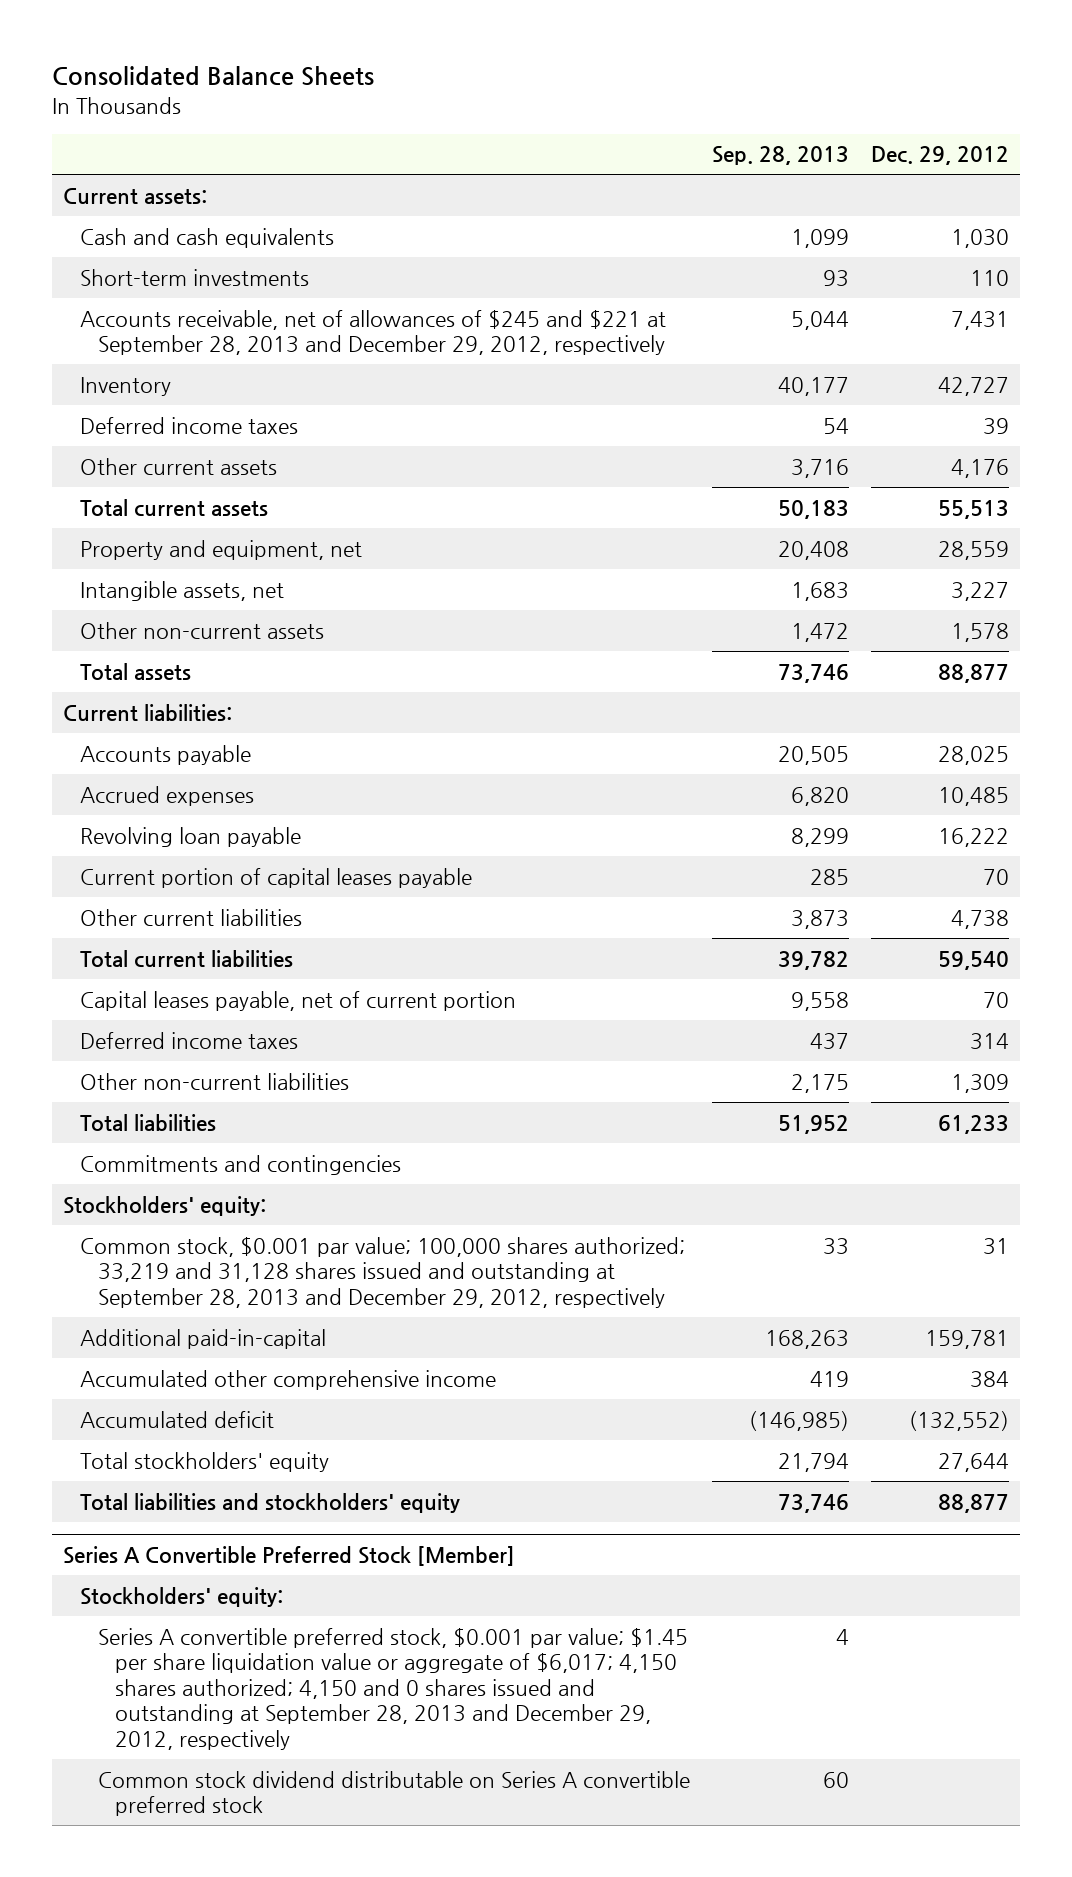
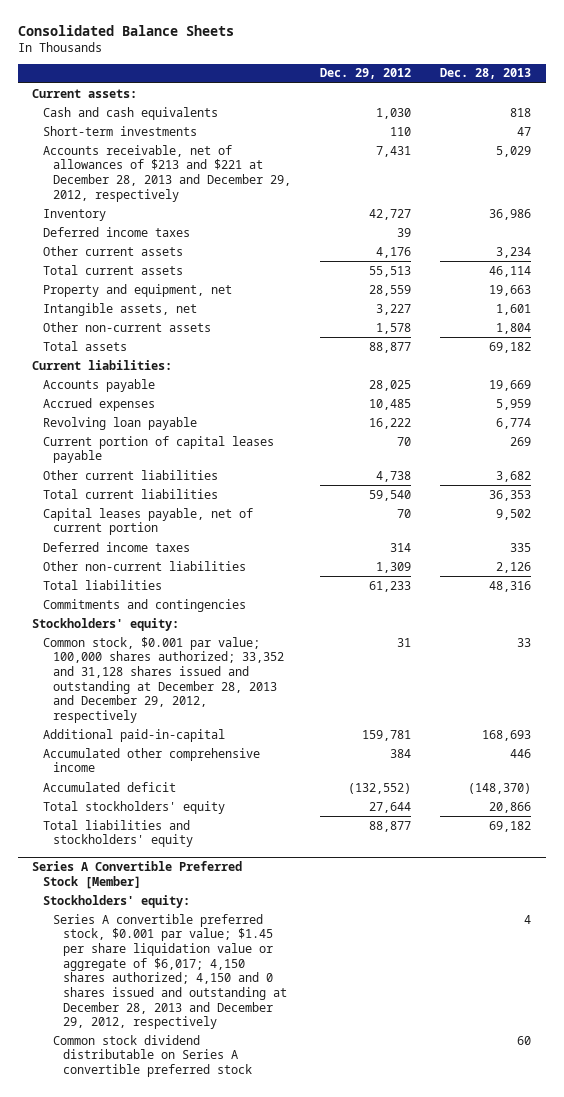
[712,146,850,166] Sep. 28, 2013 -> none
none -> [440,68,532,80] Dec. 28, 2013
[80,309,667,356] Accounts receivable, net of allowances of $245 and $221 at September 28, 2013 and December 29, 2012, respectively -> [42,144,292,202] Accounts receivable, net of allowances of $213 and $221 at December 28, 2013 and December 29, 2012, respectively
[80,1236,686,1308] Common stock, $0.001 par value; 100,000 shares authorized; 33,219 and 31,128 shares issued and outstanding at September 28, 2013 and December 29, 2012, respectively -> [42,636,285,723] Common stock, $0.001 par value; 100,000 shares authorized; 33,352 and 31,128 shares issued and outstanding at December 28, 2013 and December 29, 2012, respectively
[97,1627,688,1750] Series A convertible preferred stock, $0.001 par value; $1.45 per share liquidation value or aggregate of $6,017; 4,150 shares authorized; 4,150 and 0 shares issued and outstanding at September 28, 2013 and December 29, 2012, respectively -> [53,913,288,1030] Series A convertible preferred stock, $0.001 par value; $1.45 per share liquidation value or aggregate of $6,017; 4,150 shares authorized; 4,150 and 0 shares issued and outstanding at December 28, 2013 and December 29, 2012, respectively

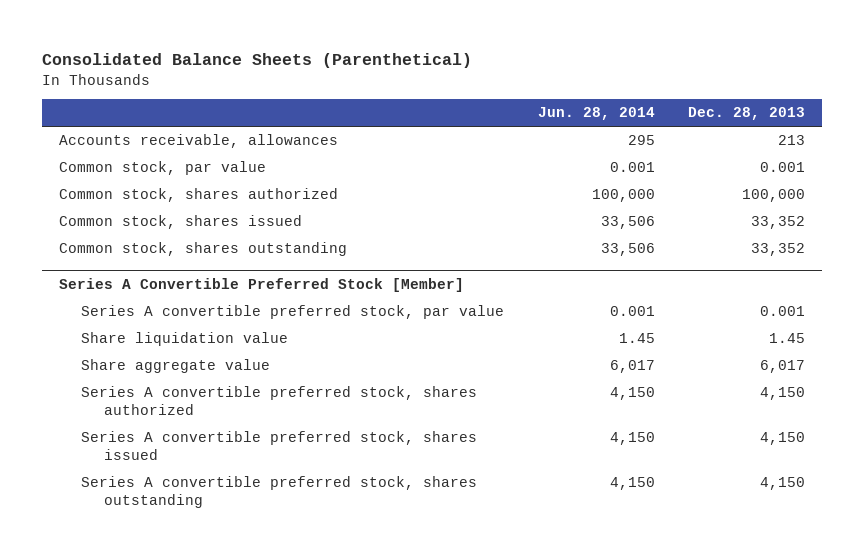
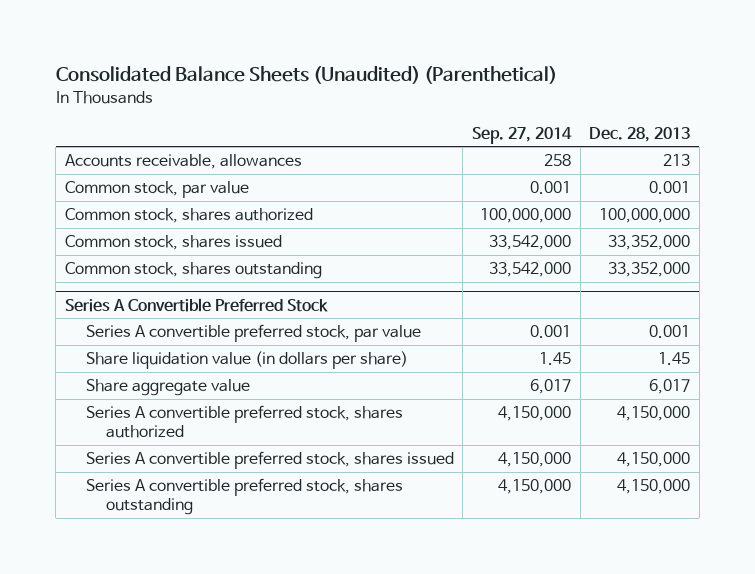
[42,52,473,68] Consolidated Balance Sheets (Parenthetical) -> [55,66,557,85] Consolidated Balance Sheets (Unaudited) (Parenthetical)
[537,107,655,121] Jun. 28, 2014 -> none
none -> [471,126,572,144] Sep. 27, 2014
[742,189,806,203] 100,000 -> [599,208,691,224] 100,000,000
[751,216,806,230] 33,352 -> [608,235,691,251] 33,352,000
[751,243,806,257] 33,352 -> [608,262,691,278] 33,352,000
[59,278,465,293] Series A Convertible Preferred Stock [Member] -> [65,297,329,312] Series A Convertible Preferred Stock
[81,332,289,347] Share liquidation value -> [85,351,408,370] Share liquidation value (in dollars per share)
[760,387,806,401] 4,150 -> [617,406,691,422] 4,150,000
[760,432,806,446] 4,150 -> [617,452,691,468] 4,150,000
[760,477,806,491] 4,150 -> [617,479,691,495] 4,150,000

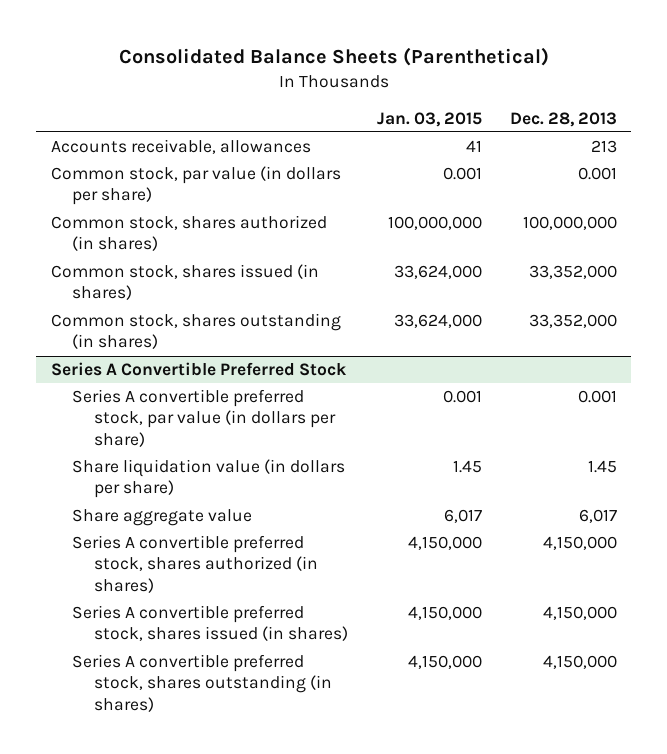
[55,66,557,85] Consolidated Balance Sheets (Unaudited) (Parenthetical) -> [118,47,549,67] Consolidated Balance Sheets (Parenthetical)
[471,126,572,144] Sep. 27, 2014 -> none
none -> [376,111,482,127] Jan. 03, 2015
[65,181,250,199] Common stock, par value -> [50,166,341,206] Common stock, par value (in dollars per share)
[65,208,314,224] Common stock, shares authorized -> [50,215,327,252] Common stock, shares authorized (in shares)
[65,235,283,251] Common stock, shares issued -> [50,264,319,301] Common stock, shares issued (in shares)
[65,262,323,280] Common stock, shares outstanding -> [50,313,341,350] Common stock, shares outstanding (in shares)
[85,324,421,343] Series A convertible preferred stock, par value -> [72,389,337,447] Series A convertible preferred stock, par value (in dollars per share)
[85,405,403,439] Series A convertible preferred stock, shares authorized -> [72,535,319,593] Series A convertible preferred stock, shares authorized (in shares)
[85,451,454,470] Series A convertible preferred stock, shares issued -> [72,605,349,642] Series A convertible preferred stock, shares issued (in shares)
[85,478,403,516] Series A convertible preferred stock, shares outstanding -> [72,654,333,712] Series A convertible preferred stock, shares outstanding (in shares)

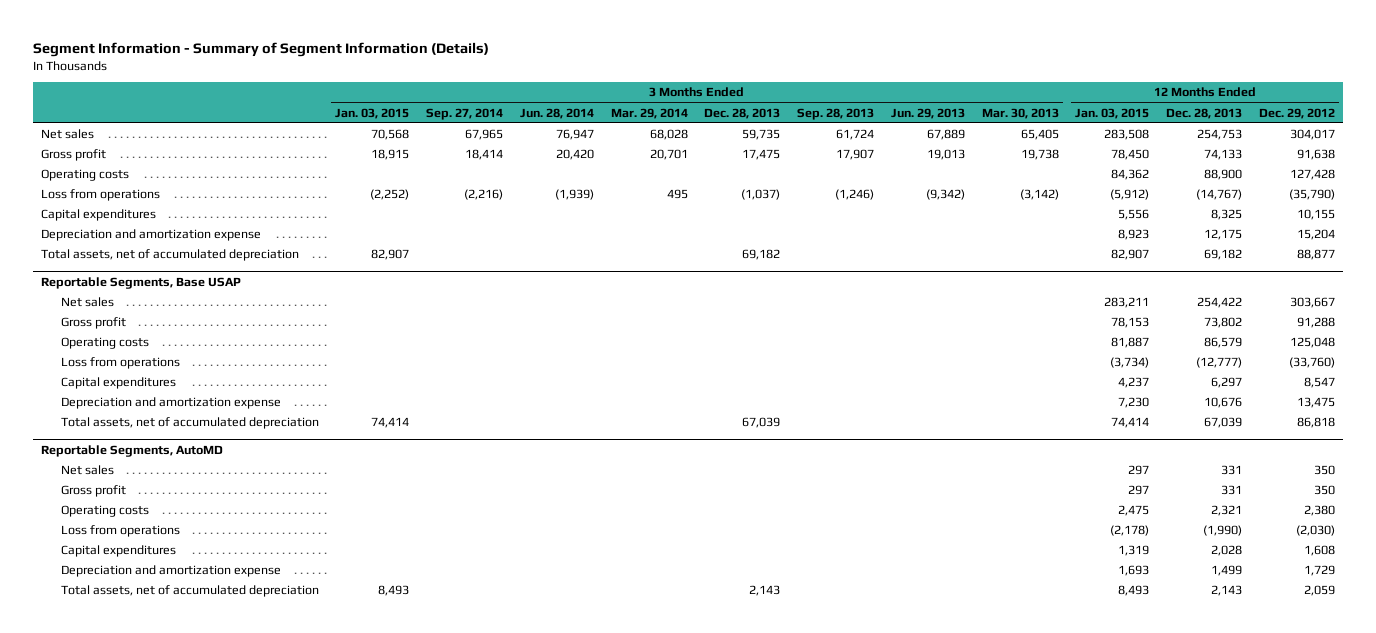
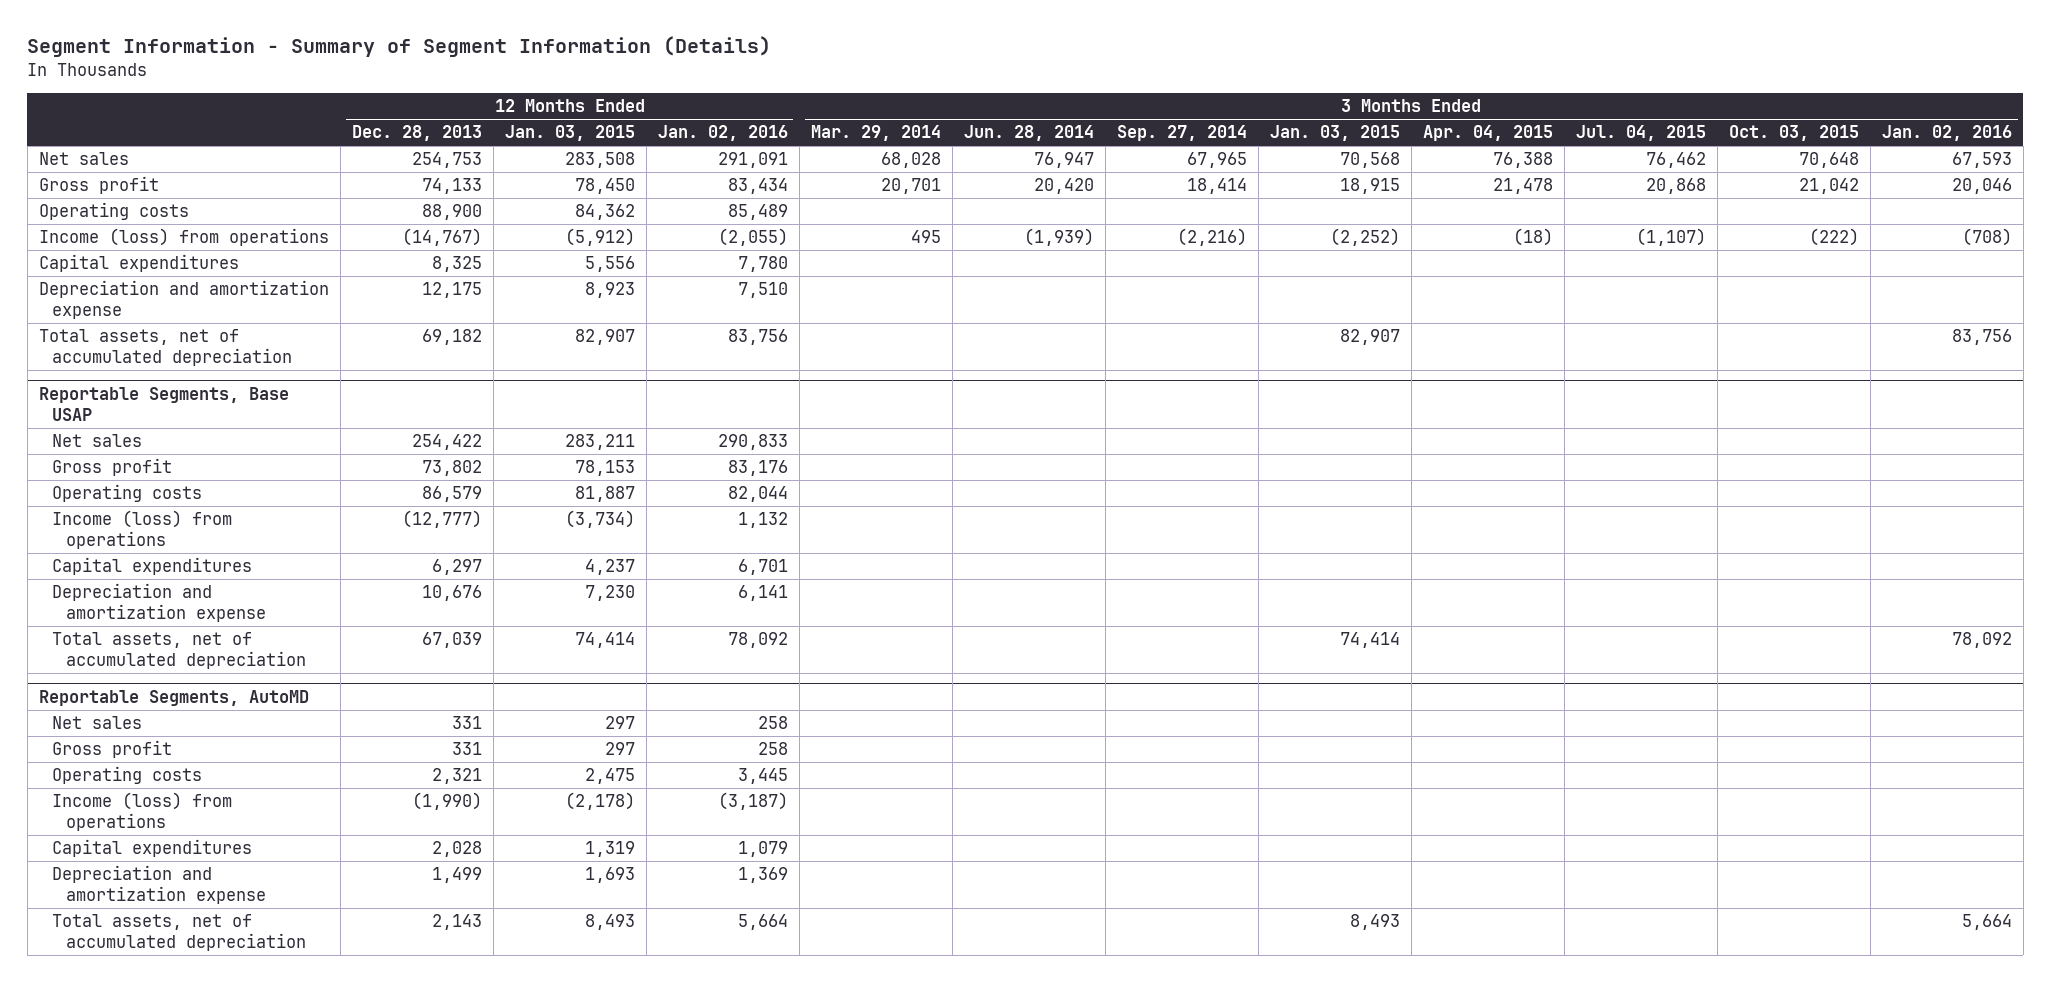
[704,107,781,119] Dec. 28, 2013 -> none
[797,107,875,120] Sep. 28, 2013 -> none
[890,107,965,119] Jun. 29, 2013 -> none
[981,107,1059,119] Mar. 30, 2013 -> none
[1258,107,1335,119] Dec. 29, 2012 -> none
none -> [657,125,788,142] Jan. 02, 2016
none -> [1422,125,1553,142] Apr. 04, 2015
none -> [1575,125,1706,142] Jul. 04, 2015
none -> [1728,125,1859,142] Oct. 03, 2015
none -> [1881,125,2012,142] Jan. 02, 2016
[41,189,161,202] Loss from operations -> [38,228,329,247] Income (loss) from operations
[60,357,180,370] Loss from operations -> [52,510,233,550] Income (loss) from operations
[60,525,180,538] Loss from operations -> [52,792,233,832] Income (loss) from operations

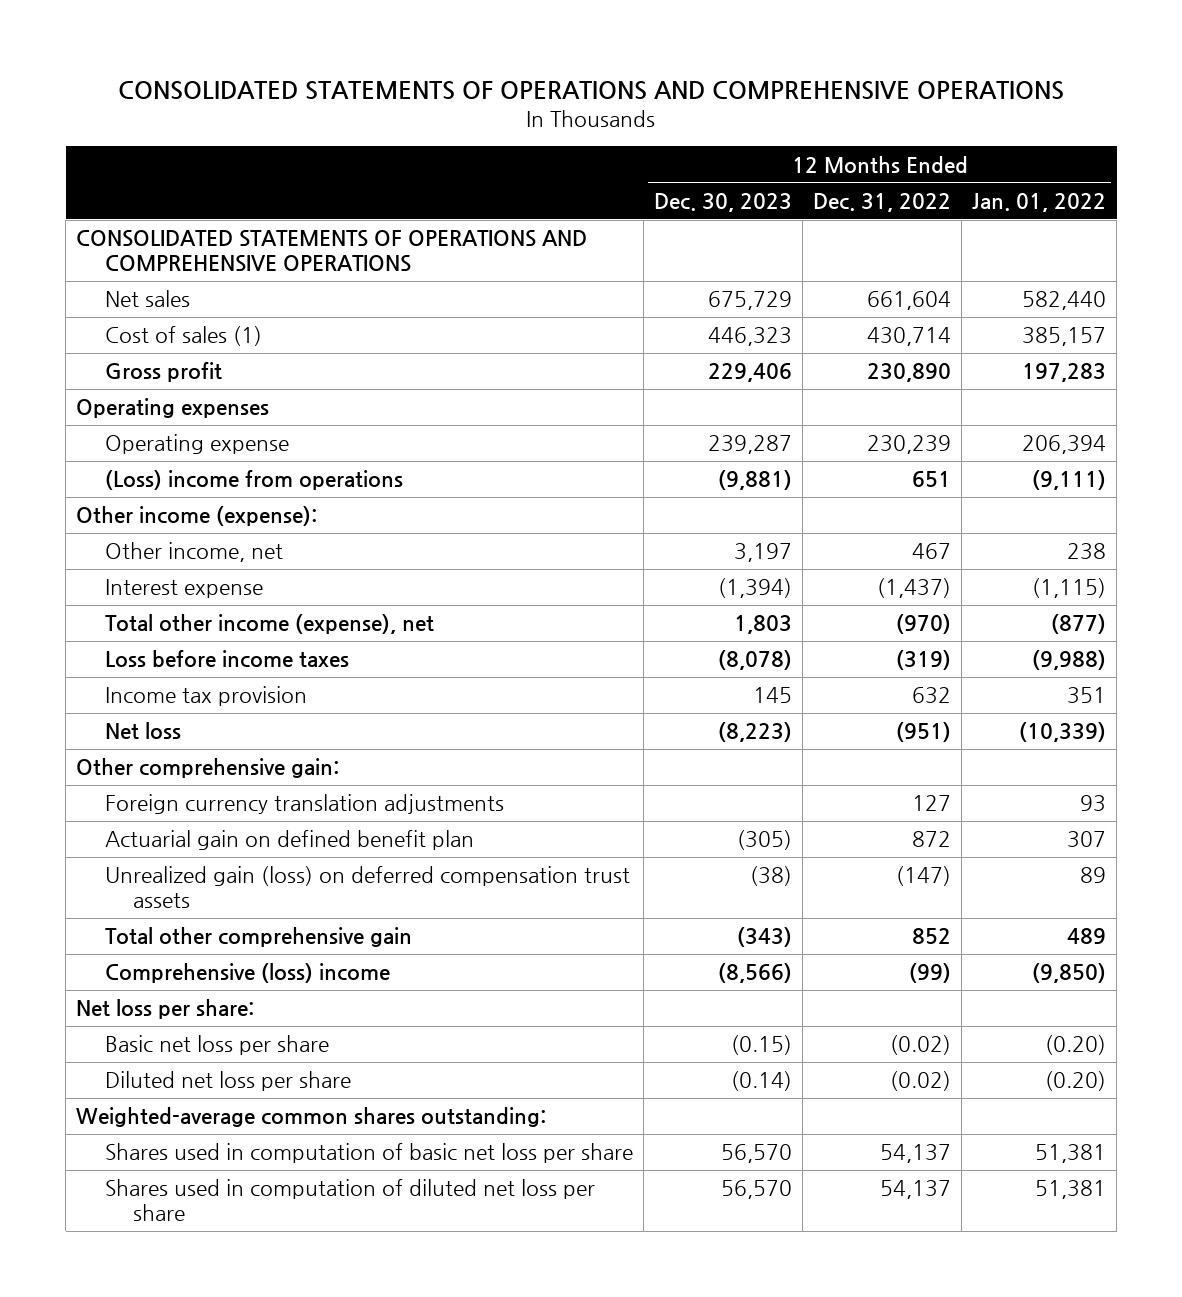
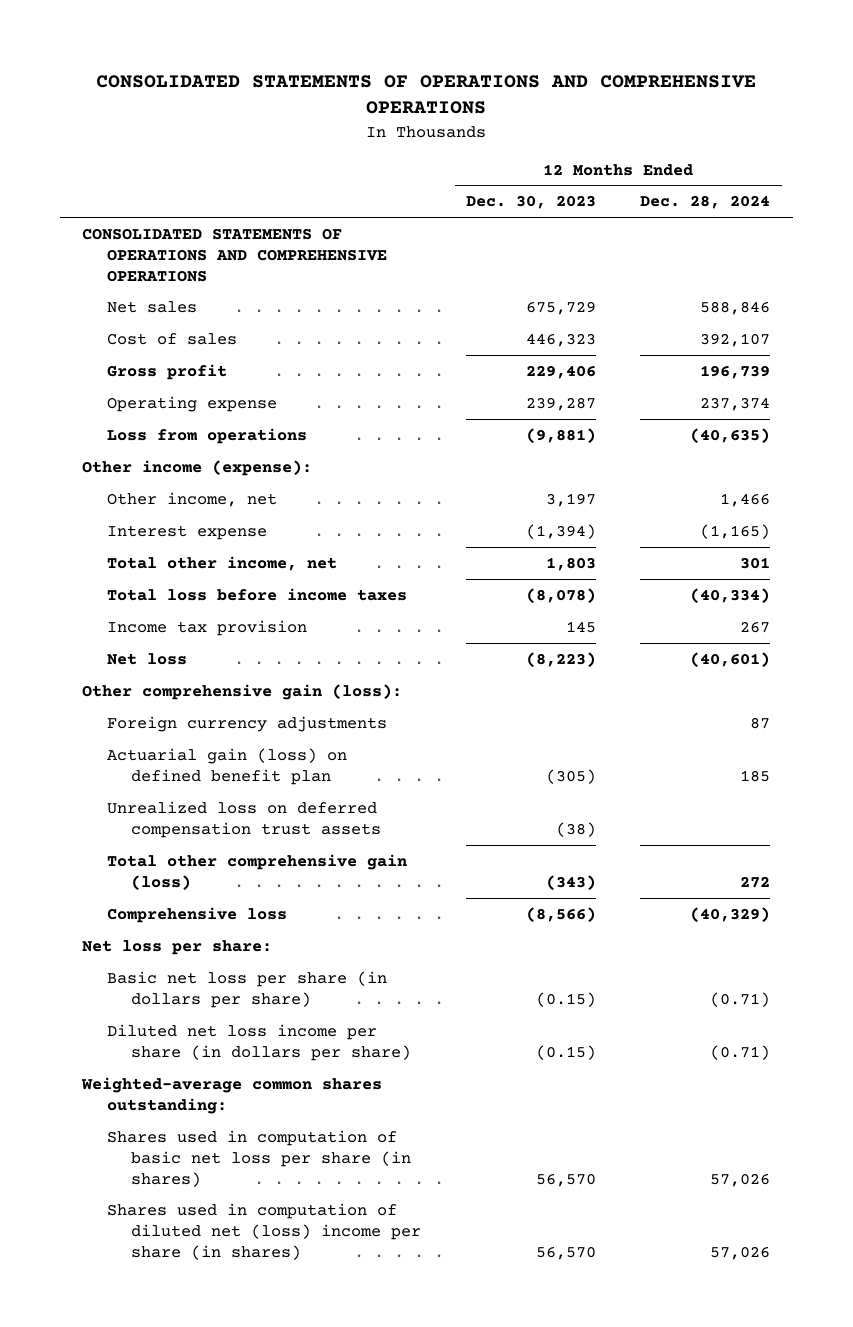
[812,192,951,212] Dec. 31, 2022 -> none
[972,192,1107,212] Jan. 01, 2022 -> none
none -> [640,195,771,210] Dec. 28, 2024
[104,326,262,347] Cost of sales (1) -> [106,332,237,345] Cost of sales
[76,398,270,419] Operating expenses -> none
[104,470,403,491] (Loss) income from operations -> [106,427,307,444] Loss from operations
[104,614,434,635] Total other income (expense), net -> [106,555,337,571] Total other income, net
[104,650,349,669] Loss before income taxes -> [106,587,407,601] Total loss before income taxes
[76,758,340,779] Other comprehensive gain: -> [82,683,403,700] Other comprehensive gain (loss):
[104,794,504,815] Foreign currency translation adjustments -> [106,715,387,732] Foreign currency adjustments
[104,830,474,851] Actuarial gain on defined benefit plan -> [106,747,347,785] Actuarial gain (loss) on defined benefit plan
[104,866,630,908] Unrealized gain (loss) on deferred compensation trust assets -> [106,800,382,838] Unrealized loss on deferred compensation trust assets
[104,927,412,948] Total other comprehensive gain -> [106,853,407,890] Total other comprehensive gain (loss)
[104,963,390,984] Comprehensive (loss) income -> [106,906,287,923] Comprehensive loss
[104,1035,329,1056] Basic net loss per share -> [106,970,387,1008] Basic net loss per share (in dollars per share)
[104,1071,351,1092] Diluted net loss per share -> [106,1023,412,1061] Diluted net loss income per share (in dollars per share)
[730,1071,792,1092] (0.14) -> [535,1044,596,1060] (0.15)
[104,1143,633,1164] Shares used in computation of basic net loss per share -> [106,1129,412,1187] Shares used in computation of basic net loss per share (in shares)
[104,1179,595,1221] Shares used in computation of diluted net loss per share -> [106,1202,422,1260] Shares used in computation of diluted net (loss) income per share (in shares)

